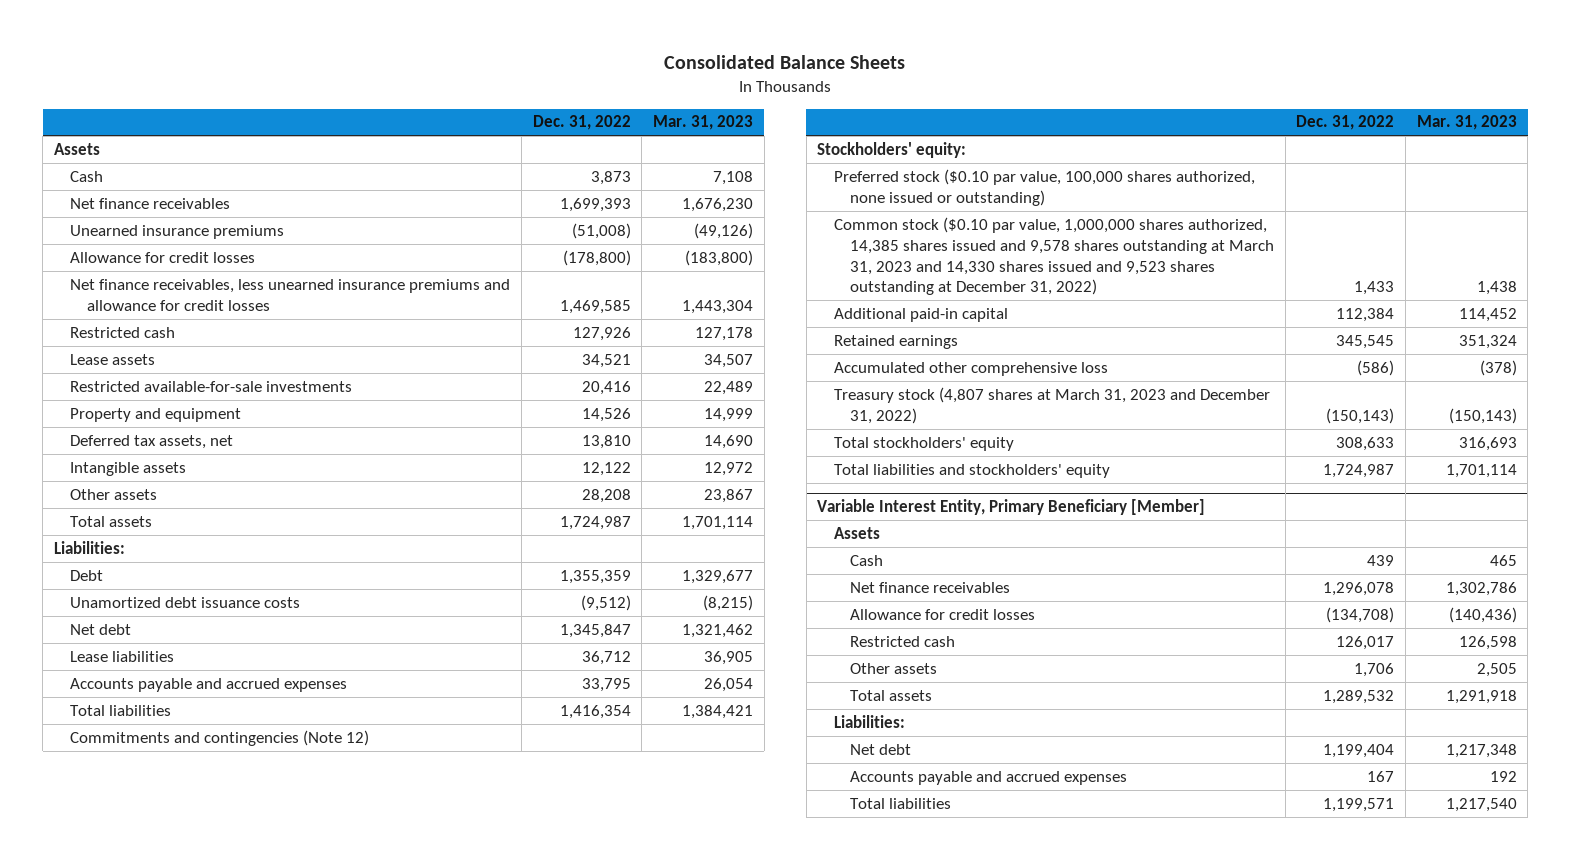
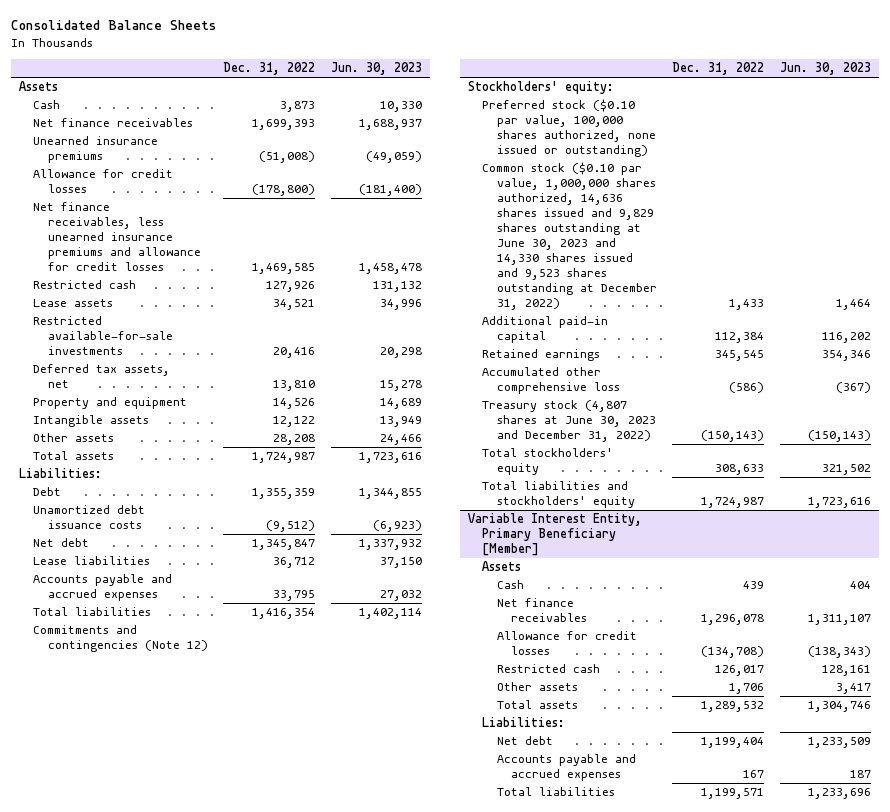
[652,115,753,131] Mar. 31, 2023 -> none
none -> [330,62,422,76] Jun. 30, 2023
[70,407,242,422] Property and equipment -> [33,397,188,410] Property and equipment
[833,216,1275,296] Common stock ($0.10 par value, 1,000,000 shares authorized, 14,385 shares issued and 9,578 shares outstanding at March 31, 2023 and 14,330 shares issued and 9,523 shares outstanding at December 31, 2022) -> [482,162,657,311] Common stock ($0.10 par value, 1,000,000 shares authorized, 14,636 shares issued and 9,829 shares outstanding at June 30, 2023 and 14,330 shares issued and 9,523 shares outstanding at December 31, 2022)
[833,386,1270,424] Treasury stock (4,807 shares at March 31, 2023 and December 31, 2022) -> [482,400,656,443] Treasury stock (4,807 shares at June 30, 2023 and December 31, 2022)

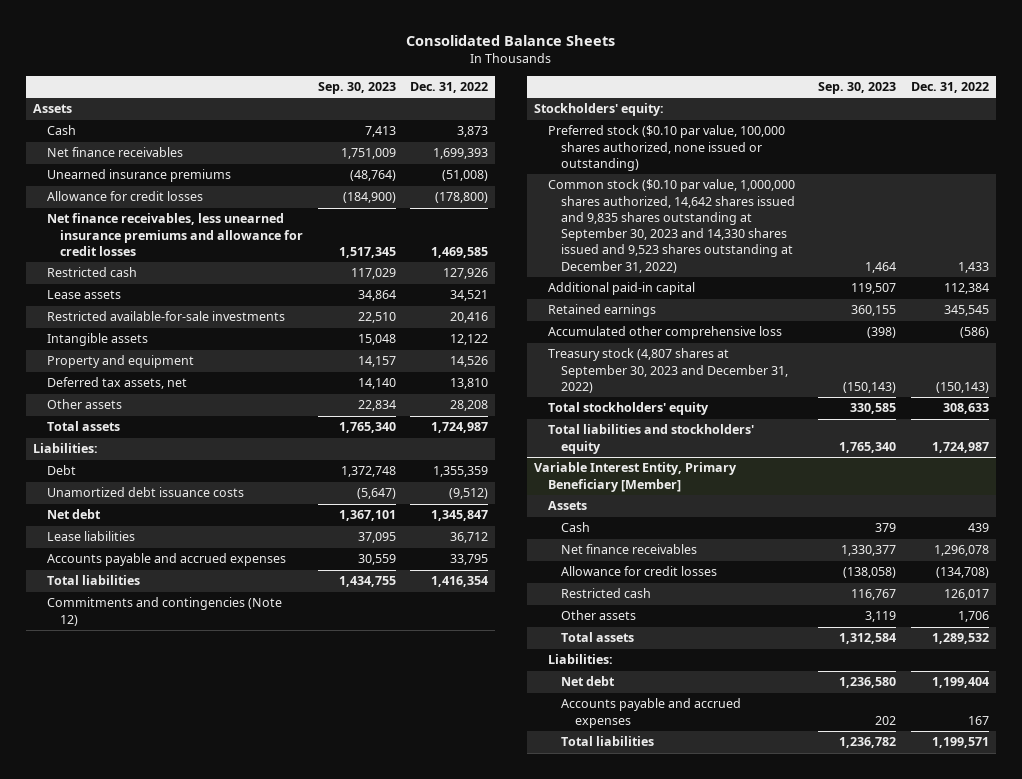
[330,62,422,76] Jun. 30, 2023 -> none
none -> [317,82,396,95] Sep. 30, 2023
[33,397,188,410] Property and equipment -> [46,355,194,369] Property and equipment
[33,364,171,389] Deferred tax assets, net -> [46,377,187,390] Deferred tax assets, net
[482,162,657,311] Common stock ($0.10 par value, 1,000,000 shares authorized, 14,636 shares issued and 9,829 shares outstanding at June 30, 2023 and 14,330 shares issued and 9,523 shares outstanding at December 31, 2022) -> [547,179,796,273] Common stock ($0.10 par value, 1,000,000 shares authorized, 14,642 shares issued and 9,835 shares outstanding at September 30, 2023 and 14,330 shares issued and 9,523 shares outstanding at December 31, 2022)
[482,400,656,443] Treasury stock (4,807 shares at June 30, 2023 and December 31, 2022) -> [547,348,789,393] Treasury stock (4,807 shares at September 30, 2023 and December 31, 2022)

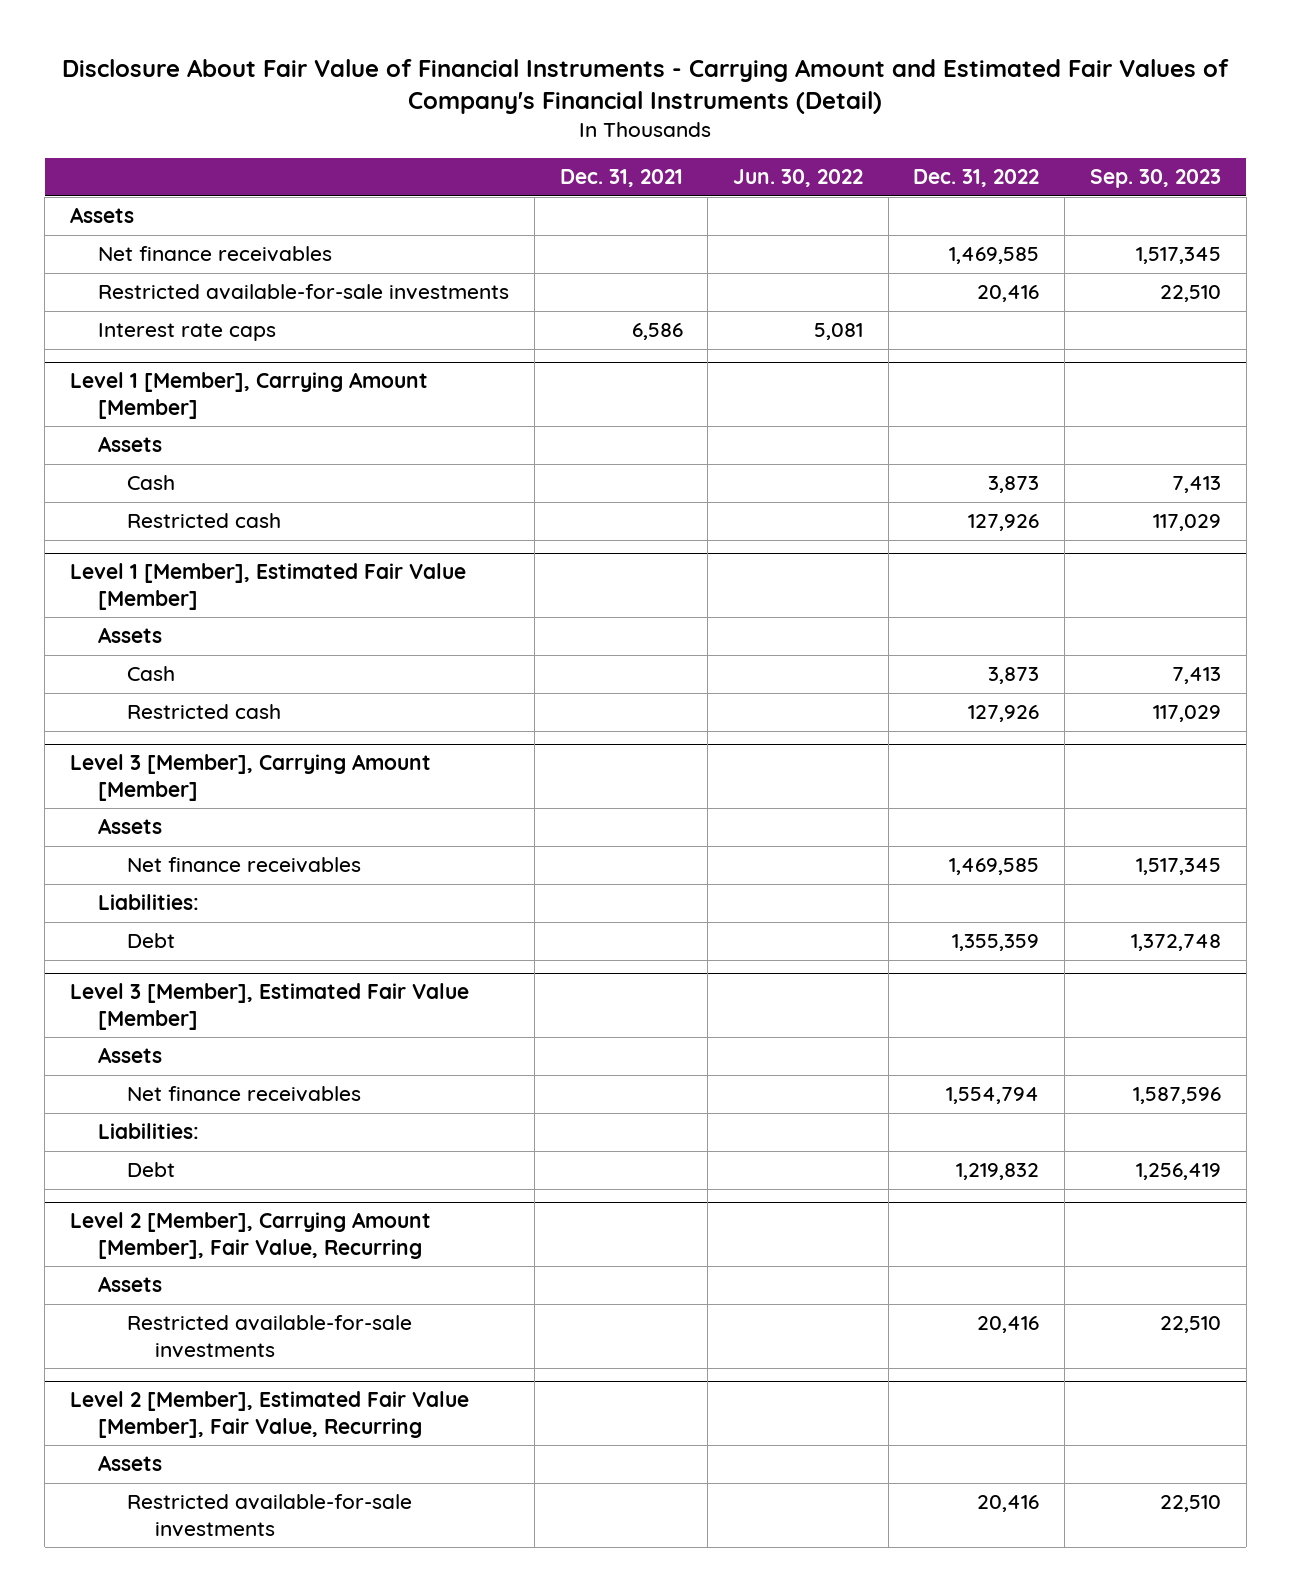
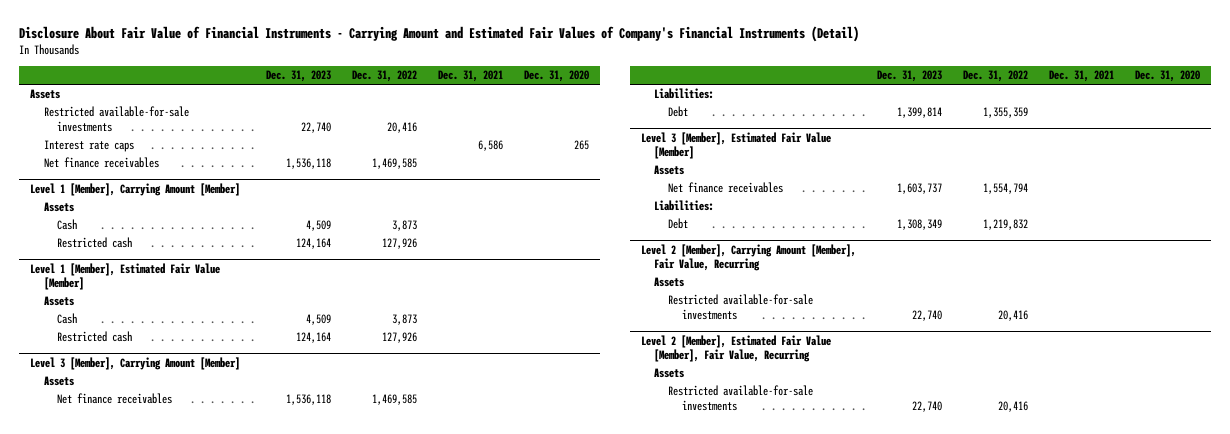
[733,169,864,188] Jun. 30, 2022 -> none
[1089,169,1221,189] Sep. 30, 2023 -> none
none -> [265,70,331,83] Dec. 31, 2023
none -> [524,70,590,83] Dec. 31, 2020
[98,246,333,263] Net finance receivables -> [43,157,159,169] Net finance receivables

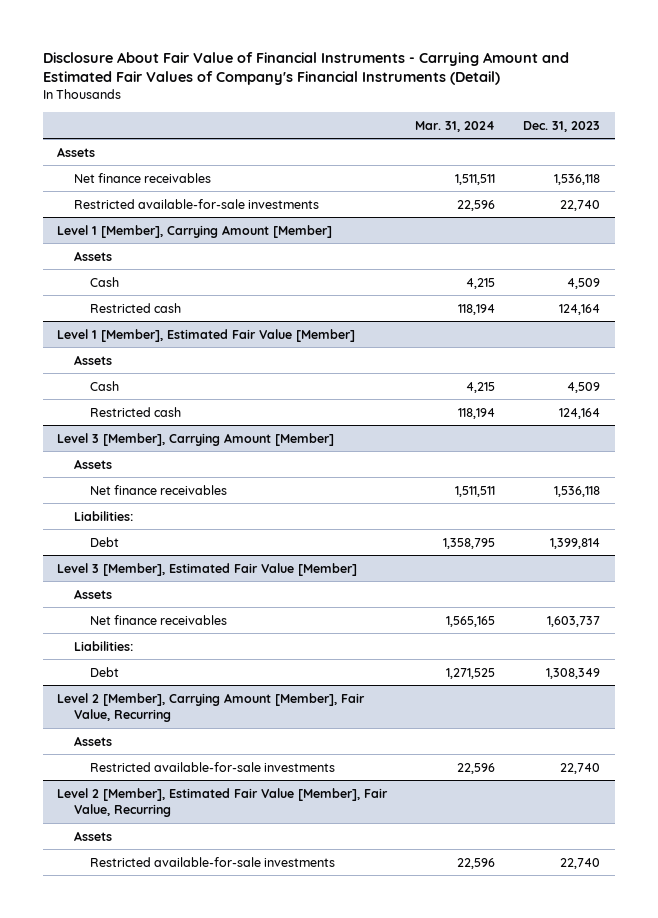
[352,70,418,83] Dec. 31, 2022 -> none
[438,70,504,83] Dec. 31, 2021 -> none
[524,70,590,83] Dec. 31, 2020 -> none
none -> [415,120,496,132] Mar. 31, 2024
[43,140,134,153] Interest rate caps -> none
[43,106,189,133] Restricted available-for-sale investments -> [73,198,319,209] Restricted available-for-sale investments

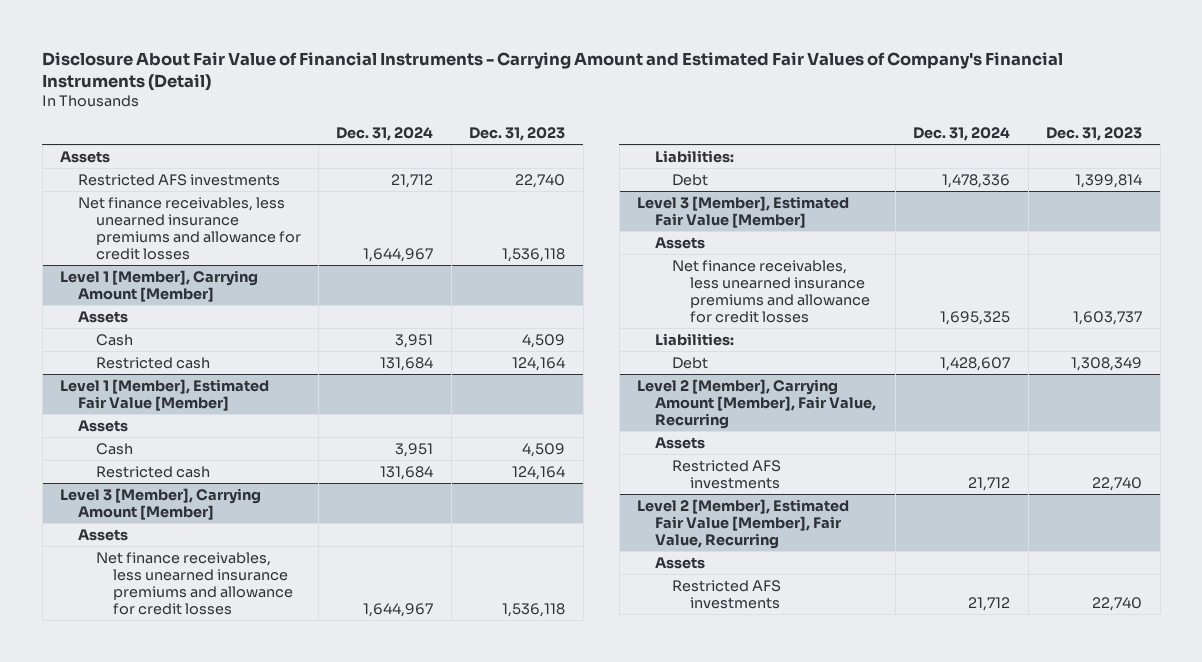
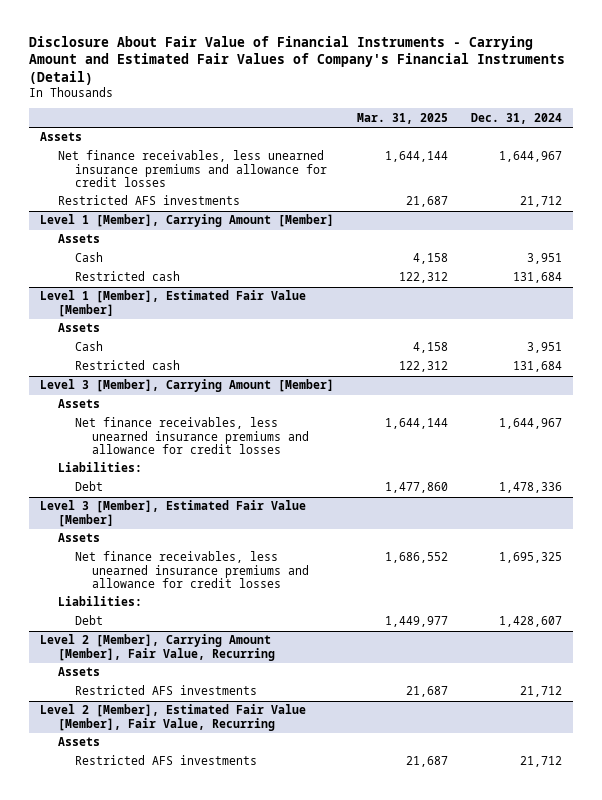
[469,126,566,141] Dec. 31, 2023 -> none
none -> [357,112,449,124] Mar. 31, 2025
[77,173,280,186] Restricted AFS investments -> [57,195,240,206] Restricted AFS investments

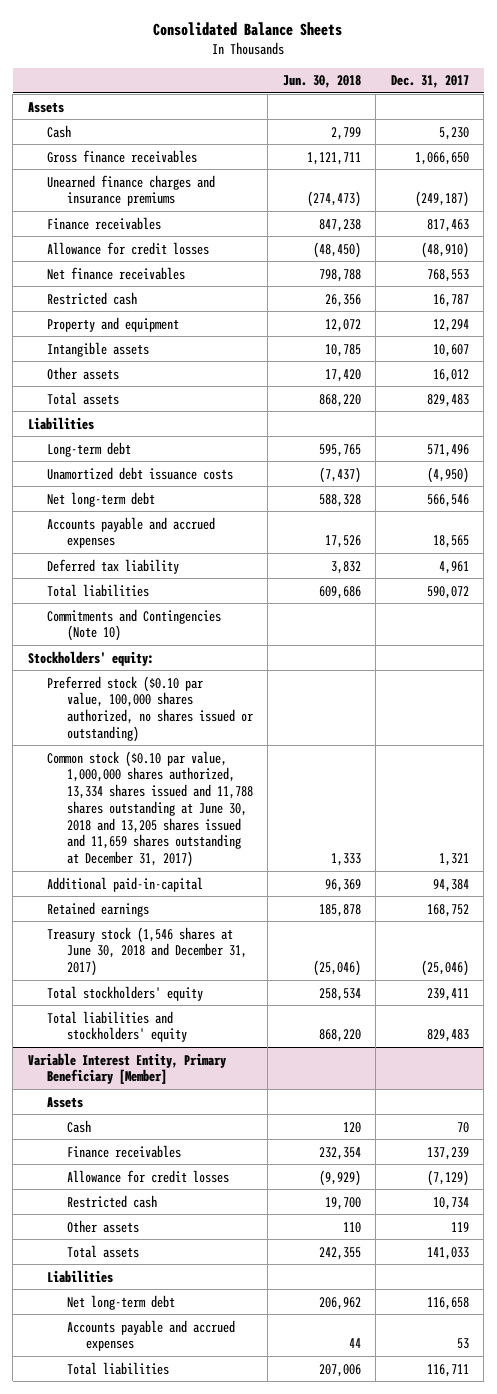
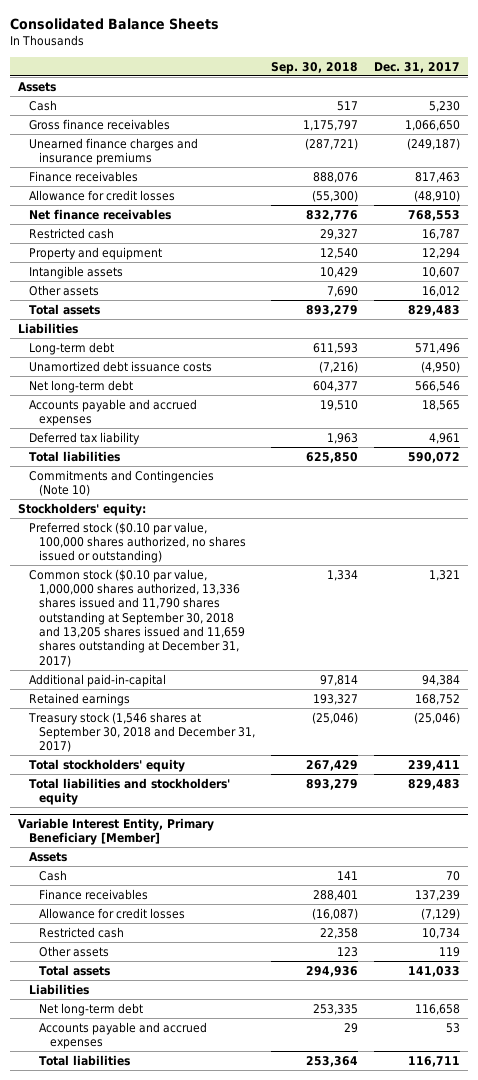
[282,75,361,89] Jun. 30, 2018 -> none
none -> [271,61,359,74] Sep. 30, 2018
[47,750,253,868] Common stock ($0.10 par value, 1,000,000 shares authorized, 13,334 shares issued and 11,788 shares outstanding at June 30, 2018 and 13,205 shares issued and 11,659 shares outstanding at December 31, 2017) -> [28,568,246,667] Common stock ($0.10 par value, 1,000,000 shares authorized, 13,336 shares issued and 11,790 shares outstanding at September 30, 2018 and 13,205 shares issued and 11,659 shares outstanding at December 31, 2017)
[47,926,247,977] Treasury stock (1,546 shares at June 30, 2018 and December 31, 2017) -> [27,711,256,753] Treasury stock (1,546 shares at September 30, 2018 and December 31, 2017)

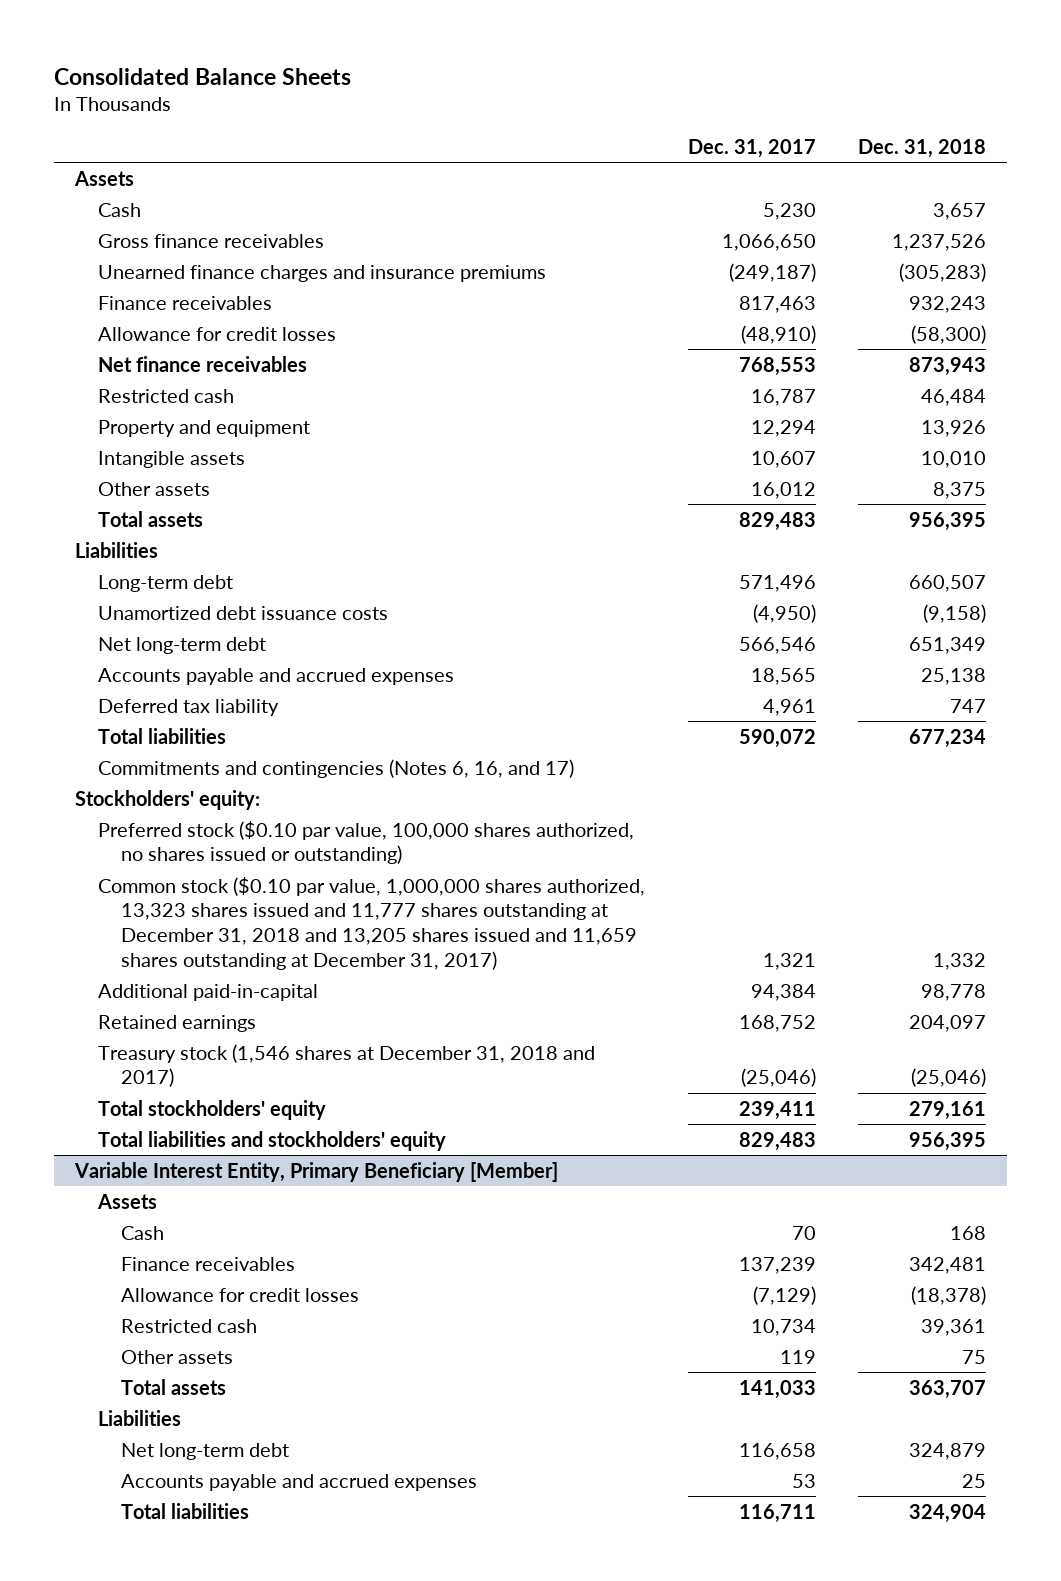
[271,61,359,74] Sep. 30, 2018 -> none
none -> [857,138,986,158] Dec. 31, 2018
[28,469,214,497] Commitments and Contingencies (Note 10) -> [98,758,575,778] Commitments and contingencies (Notes 6, 16, and 17)
[28,568,246,667] Common stock ($0.10 par value, 1,000,000 shares authorized, 13,336 shares issued and 11,790 shares outstanding at September 30, 2018 and 13,205 shares issued and 11,659 shares outstanding at December 31, 2017) -> [98,876,646,971] Common stock ($0.10 par value, 1,000,000 shares authorized, 13,323 shares issued and 11,777 shares outstanding at December 31, 2018 and 13,205 shares issued and 11,659 shares outstanding at December 31, 2017)
[27,711,256,753] Treasury stock (1,546 shares at September 30, 2018 and December 31, 2017) -> [98,1043,596,1088] Treasury stock (1,546 shares at December 31, 2018 and 2017)

